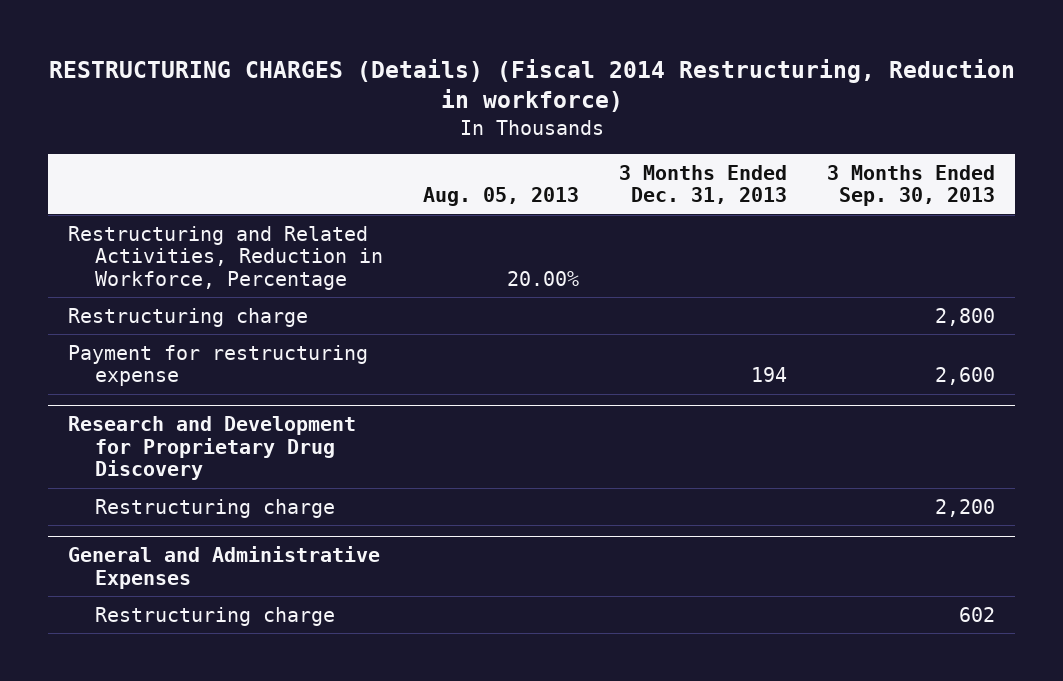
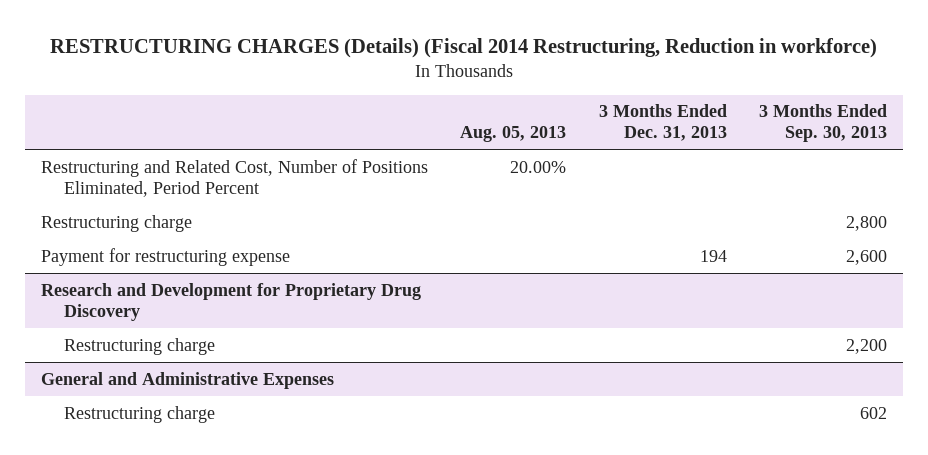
[67,225,383,290] Restructuring and Related Activities, Reduction in Workforce, Percentage -> none
none -> [40,158,428,197] Restructuring and Related Cost, Number of Positions Eliminated, Period Percent

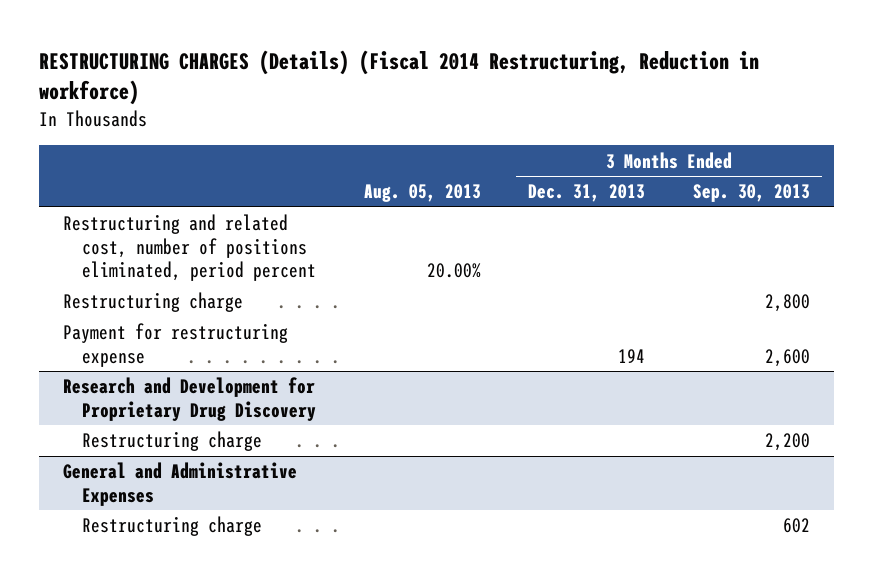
[40,158,428,197] Restructuring and Related Cost, Number of Positions Eliminated, Period Percent -> [62,214,317,282] Restructuring and related cost, number of positions eliminated, period percent

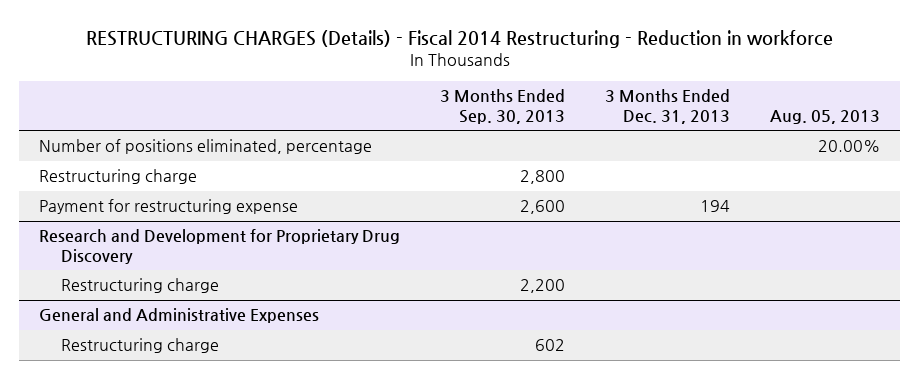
[38,50,759,106] RESTRUCTURING CHARGES (Details) (Fiscal 2014 Restructuring, Reduction in workforce) -> [85,29,833,48] RESTRUCTURING CHARGES (Details) - Fiscal 2014 Restructuring - Reduction in workforce
[62,214,317,282] Restructuring and related cost, number of positions eliminated, period percent -> [39,139,373,155] Number of positions eliminated, percentage

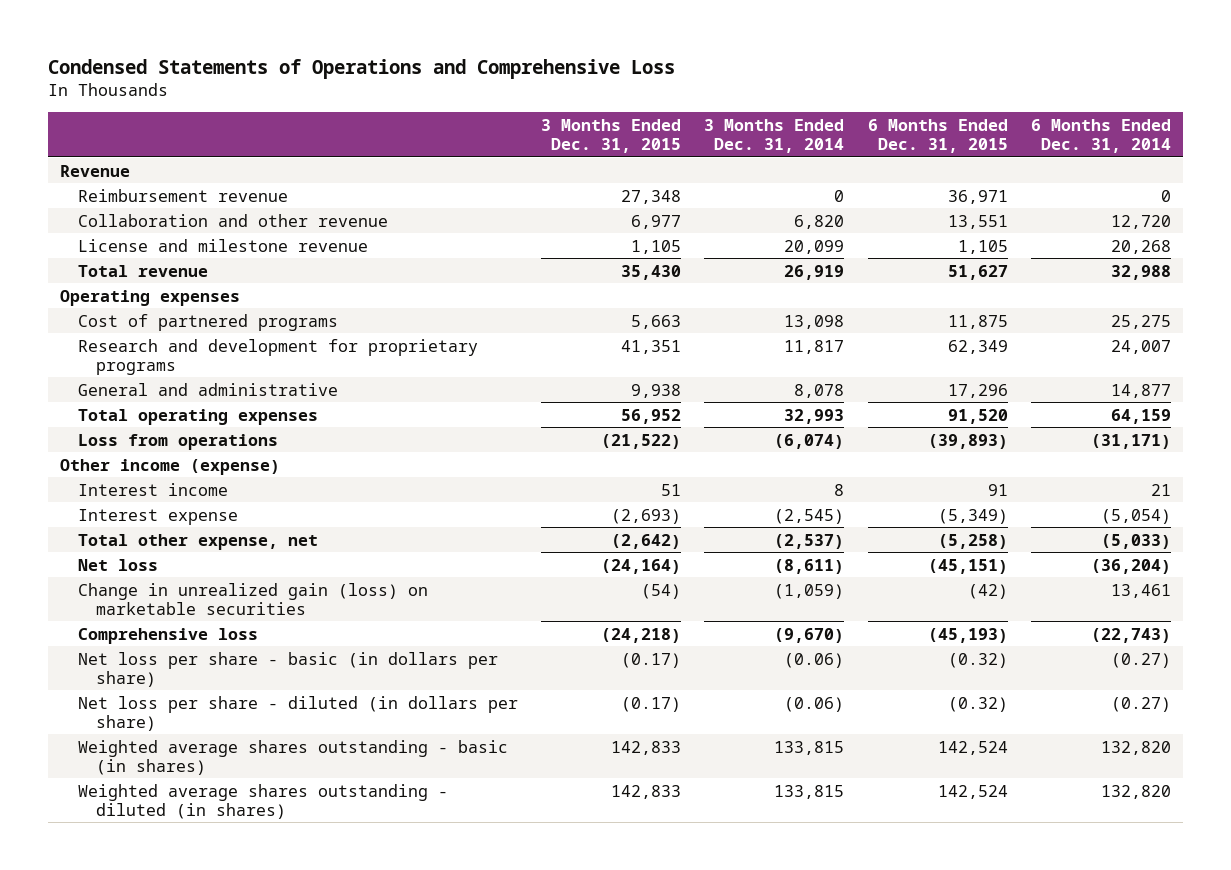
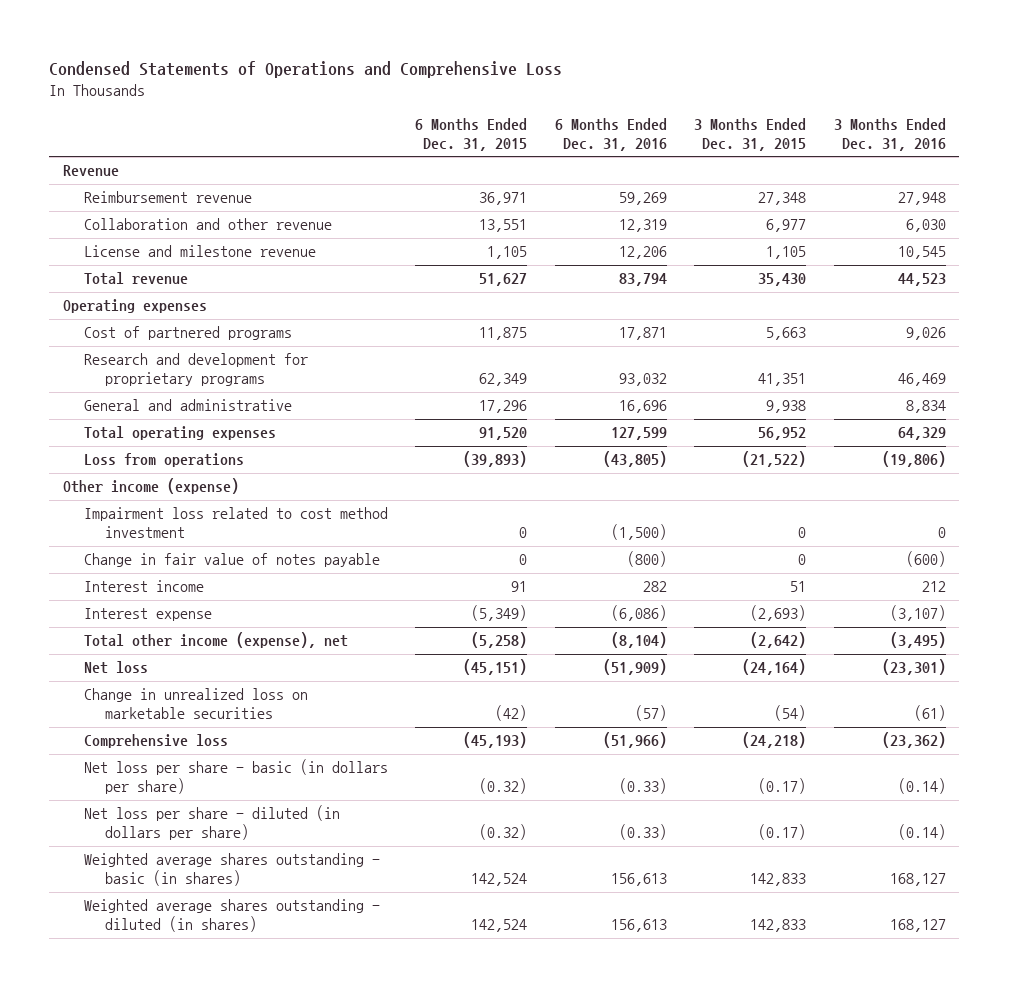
[704,118,845,153] 3 Months Ended Dec. 31, 2014 -> none
[1030,118,1171,153] 6 Months Ended Dec. 31, 2014 -> none
none -> [554,118,667,152] 6 Months Ended Dec. 31, 2016
none -> [833,118,946,152] 3 Months Ended Dec. 31, 2016
none -> [83,507,388,539] Impairment loss related to cost method investment
none -> [83,553,380,568] Change in fair value of notes payable
[77,533,318,550] Total other expense, net -> [83,632,348,649] Total other income (expense), net
[77,582,428,615] Change in unrealized gain (loss) on marketable securities -> [83,688,308,720] Change in unrealized loss on marketable securities

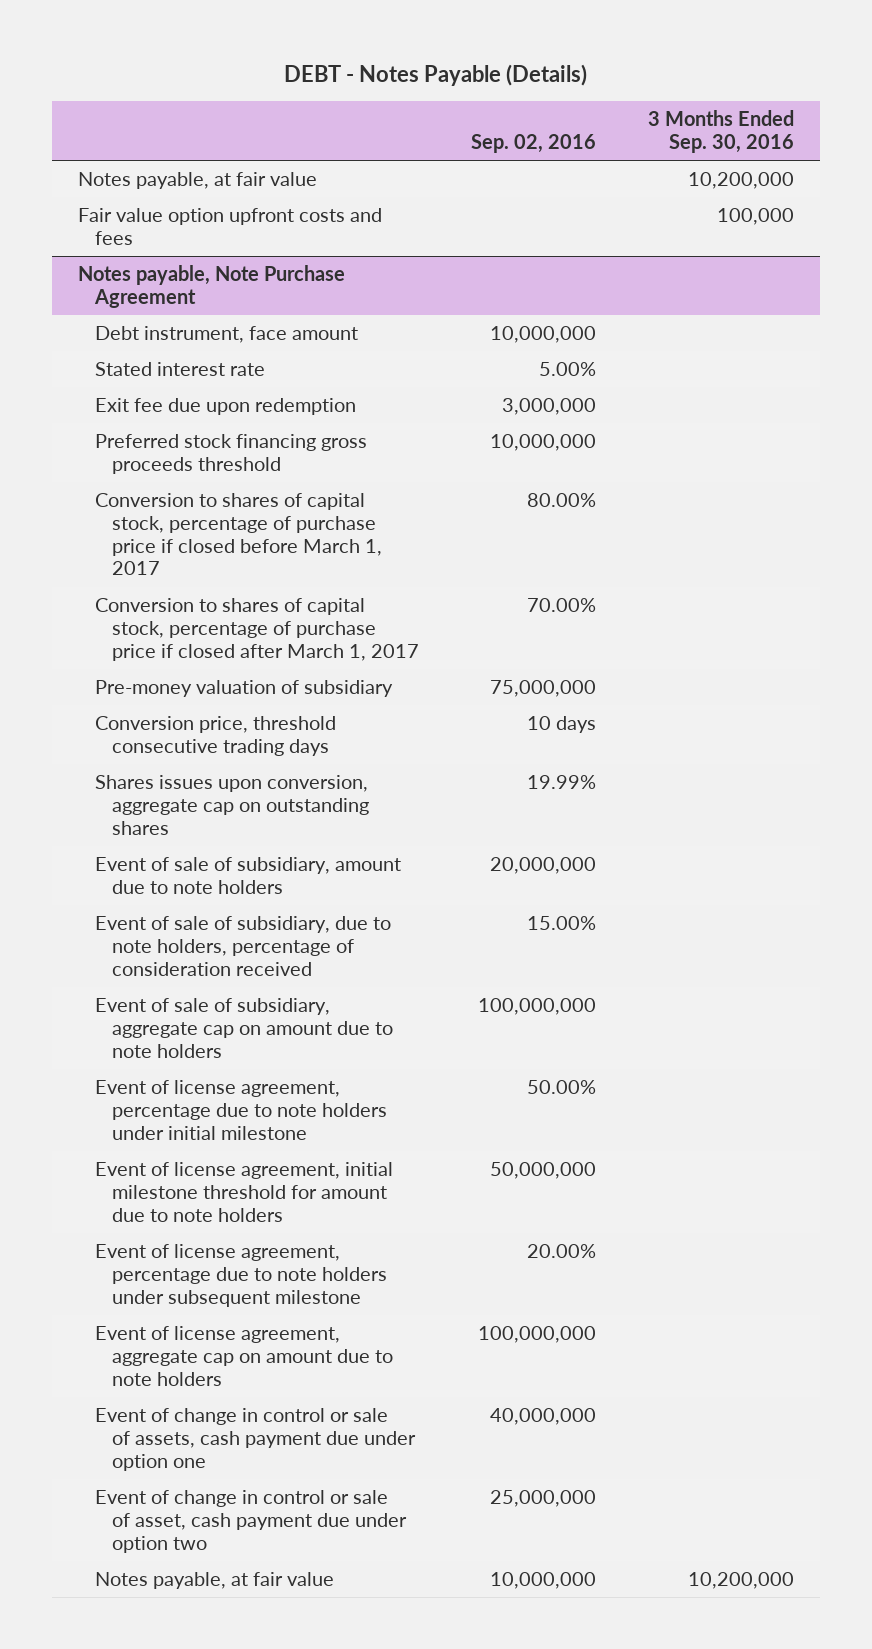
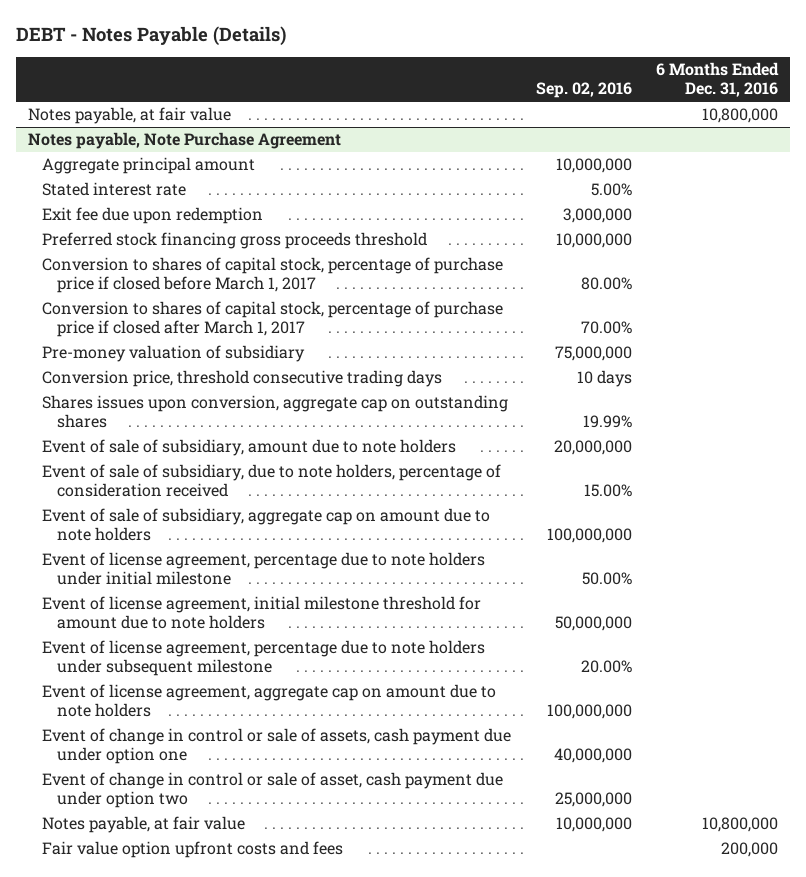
[648,110,795,154] 3 Months Ended Sep. 30, 2016 -> none
none -> [656,62,780,98] 6 Months Ended Dec. 31, 2016
[78,208,383,245] Fair value option upfront costs and fees -> none
[94,326,358,344] Debt instrument, face amount -> [42,157,256,175] Aggregate principal amount
none -> [42,841,344,859] Fair value option upfront costs and fees

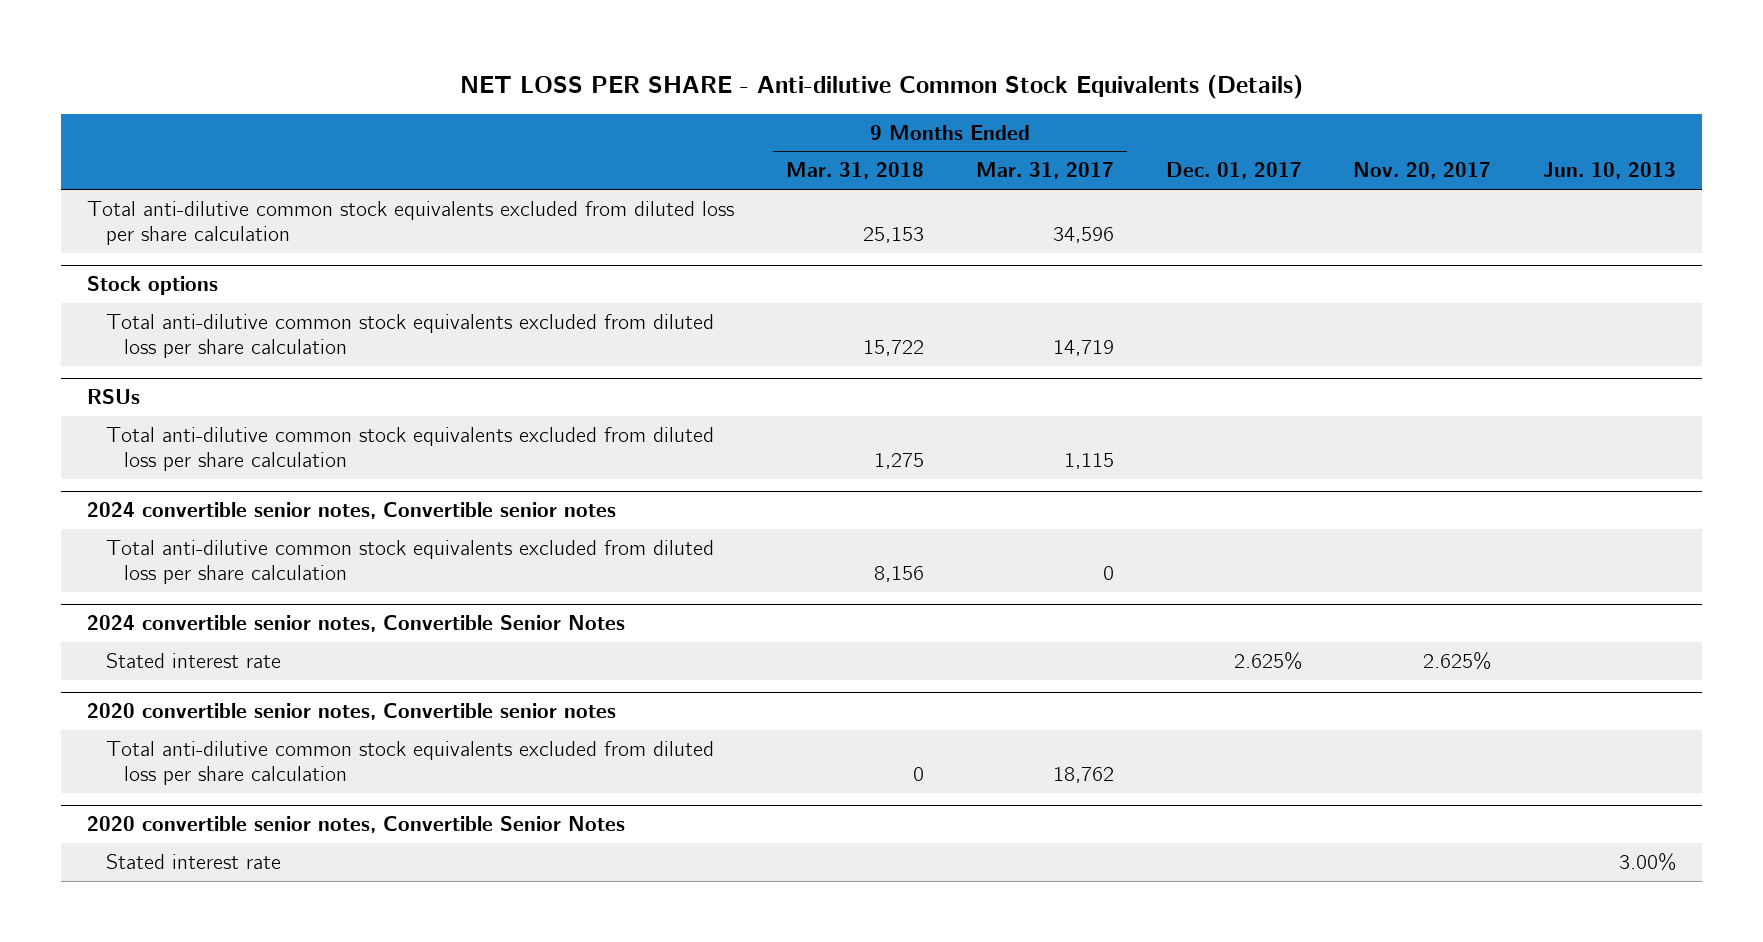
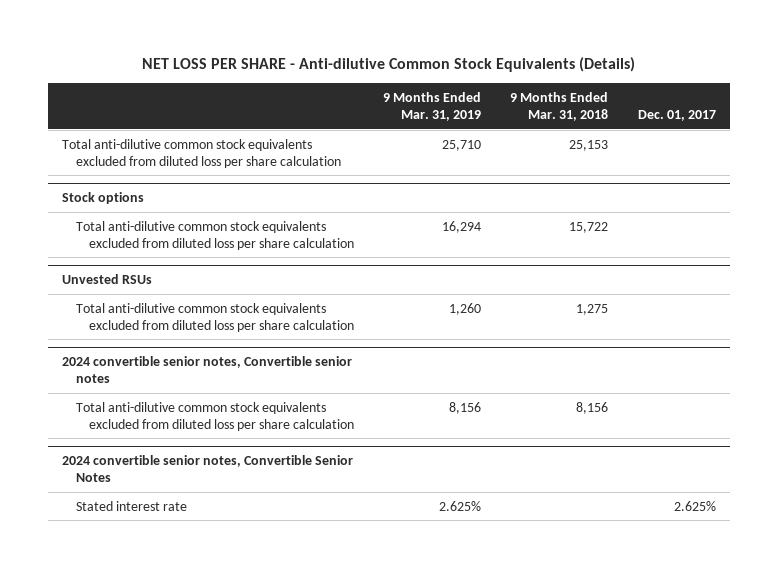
[975,162,1114,180] Mar. 31, 2017 -> none
[1353,162,1492,180] Nov. 20, 2017 -> none
[1542,162,1676,180] Jun. 10, 2013 -> none
none -> [382,92,481,122] 9 Months Ended Mar. 31, 2019
[87,389,141,405] RSUs -> [62,274,153,285] Unvested RSUs
[87,703,617,721] 2020 convertible senior notes, Convertible senior notes -> none
[105,740,714,785] Total anti-dilutive common stock equivalents excluded from diluted loss per share calculation -> none
[87,816,626,834] 2020 convertible senior notes, Convertible Senior Notes -> none
[105,853,281,869] Stated interest rate -> none

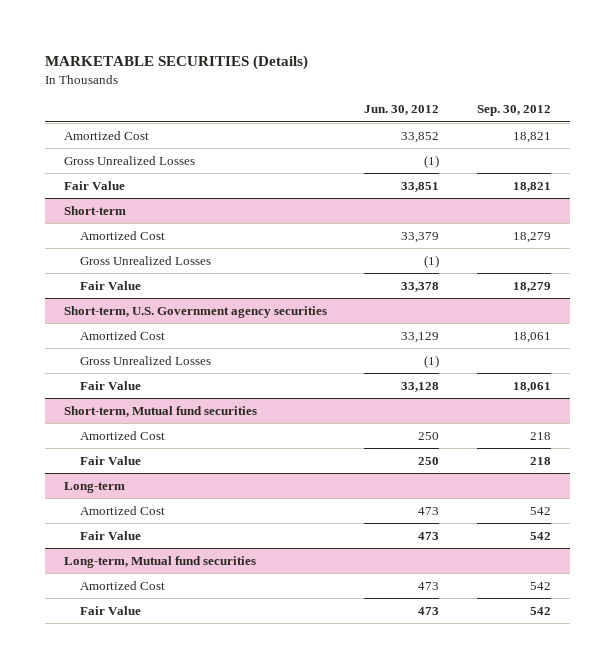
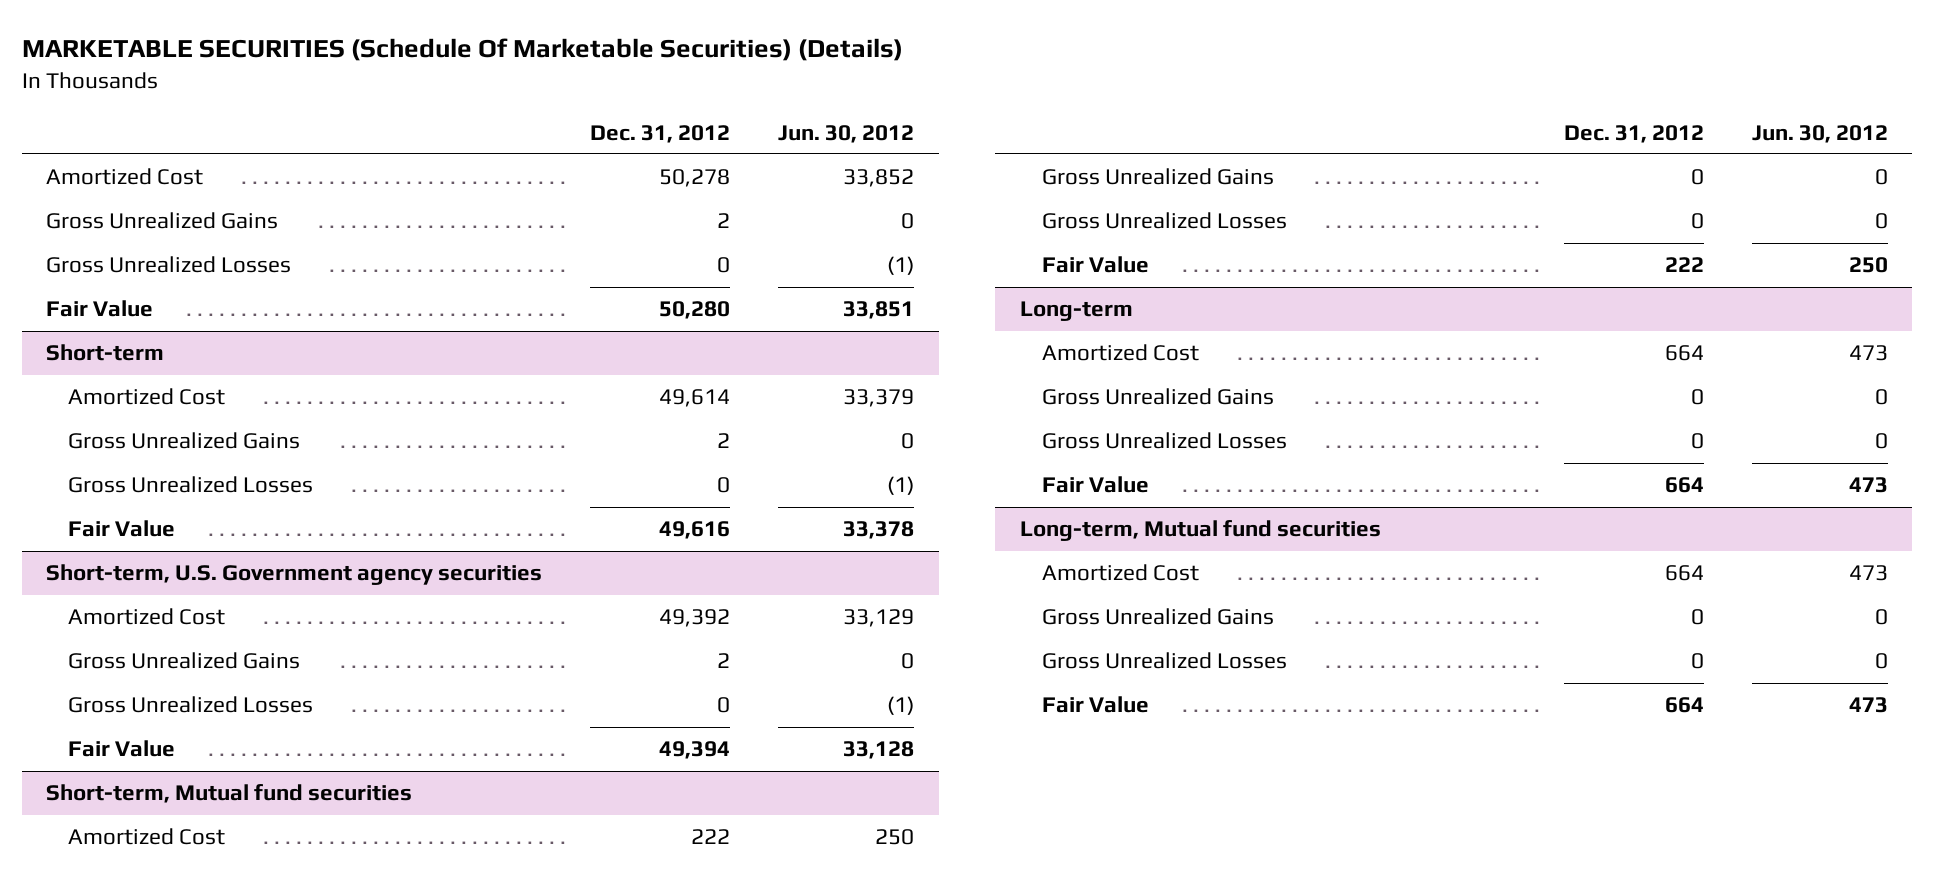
[45,54,309,70] MARKETABLE SECURITIES (Details) -> [21,37,903,61] MARKETABLE SECURITIES (Schedule Of Marketable Securities) (Details)
[476,105,551,117] Sep. 30, 2012 -> none
none -> [590,124,731,143] Dec. 31, 2012
none -> [45,212,278,230] Gross Unrealized Gains
none -> [68,432,301,450] Gross Unrealized Gains
none -> [68,652,301,670] Gross Unrealized Gains
none -> [1041,168,1274,186] Gross Unrealized Gains
none -> [1041,212,1287,230] Gross Unrealized Losses
none -> [1041,388,1274,406] Gross Unrealized Gains
none -> [1041,432,1287,450] Gross Unrealized Losses
none -> [1041,608,1274,626] Gross Unrealized Gains
none -> [1041,652,1287,670] Gross Unrealized Losses

